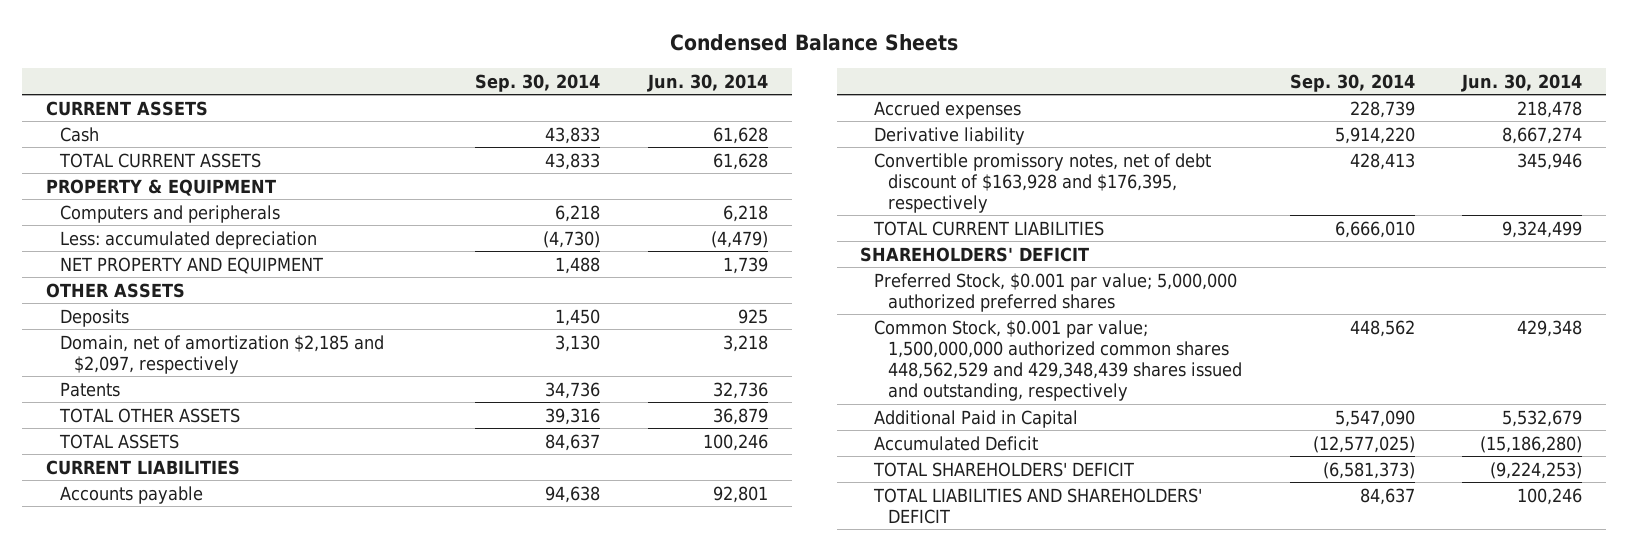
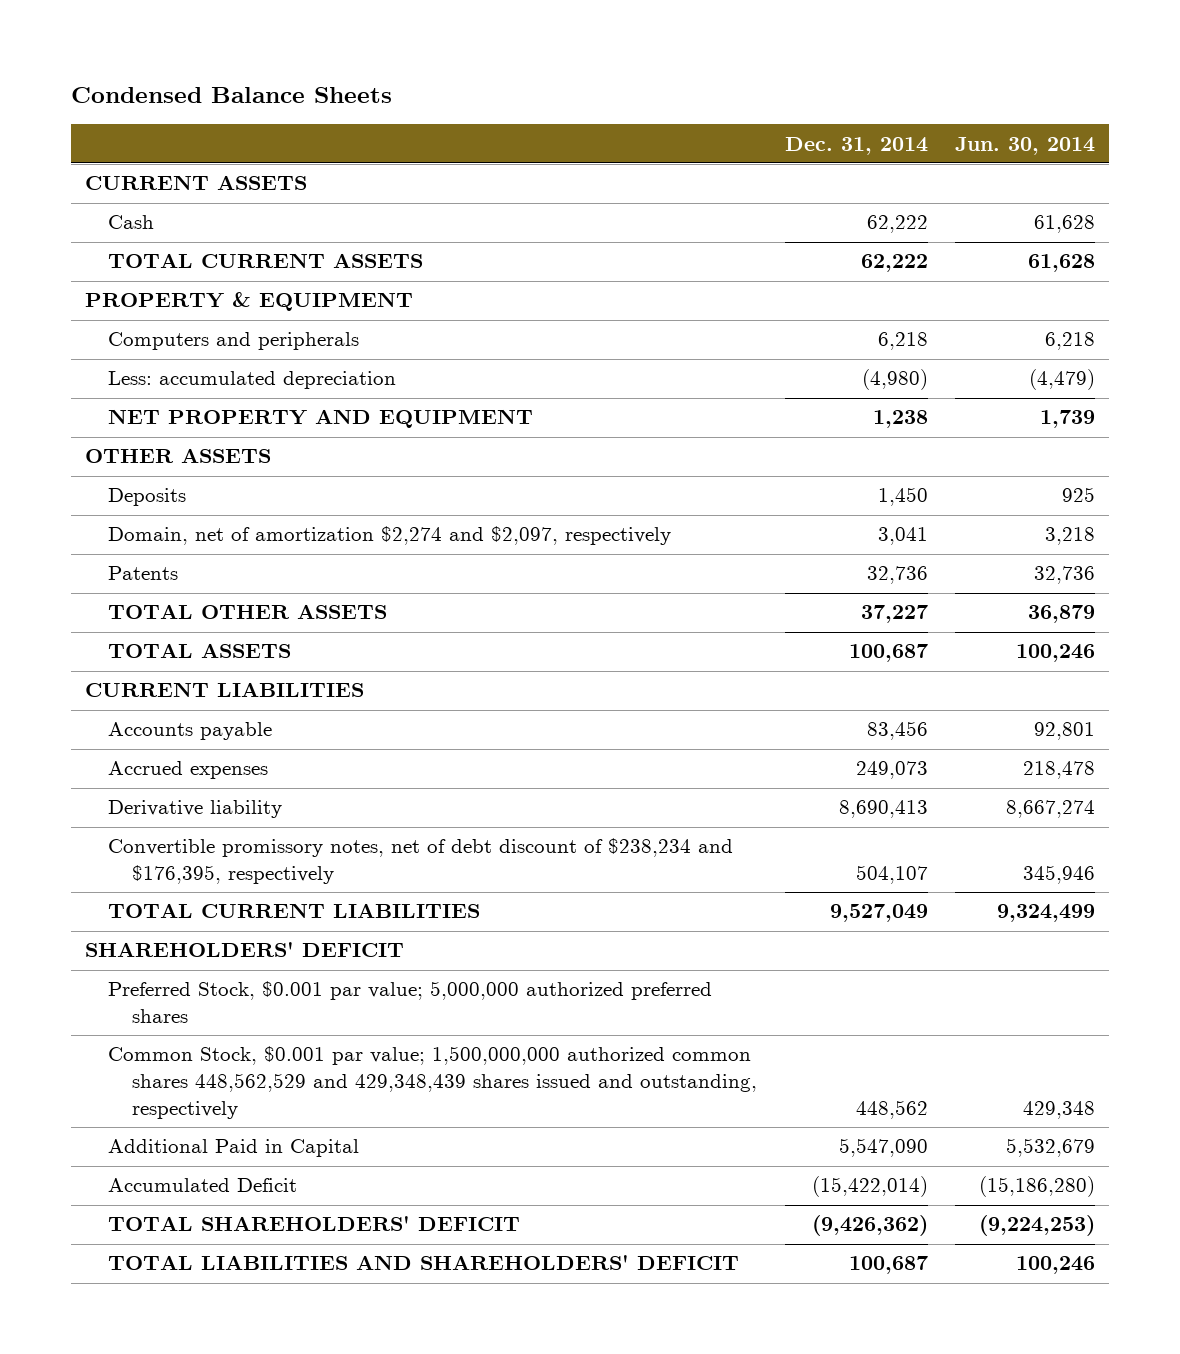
[475,73,601,92] Sep. 30, 2014 -> none
none -> [784,136,928,155] Dec. 31, 2014
[60,334,385,374] Domain, net of amortization $2,185 and $2,097, respectively -> [108,526,672,546] Domain, net of amortization $2,274 and $2,097, respectively
[874,152,1212,213] Convertible promissory notes, net of debt discount of $163,928 and $176,395, respectively -> [108,838,734,885] Convertible promissory notes, net of debt discount of $238,234 and $176,395, respectively

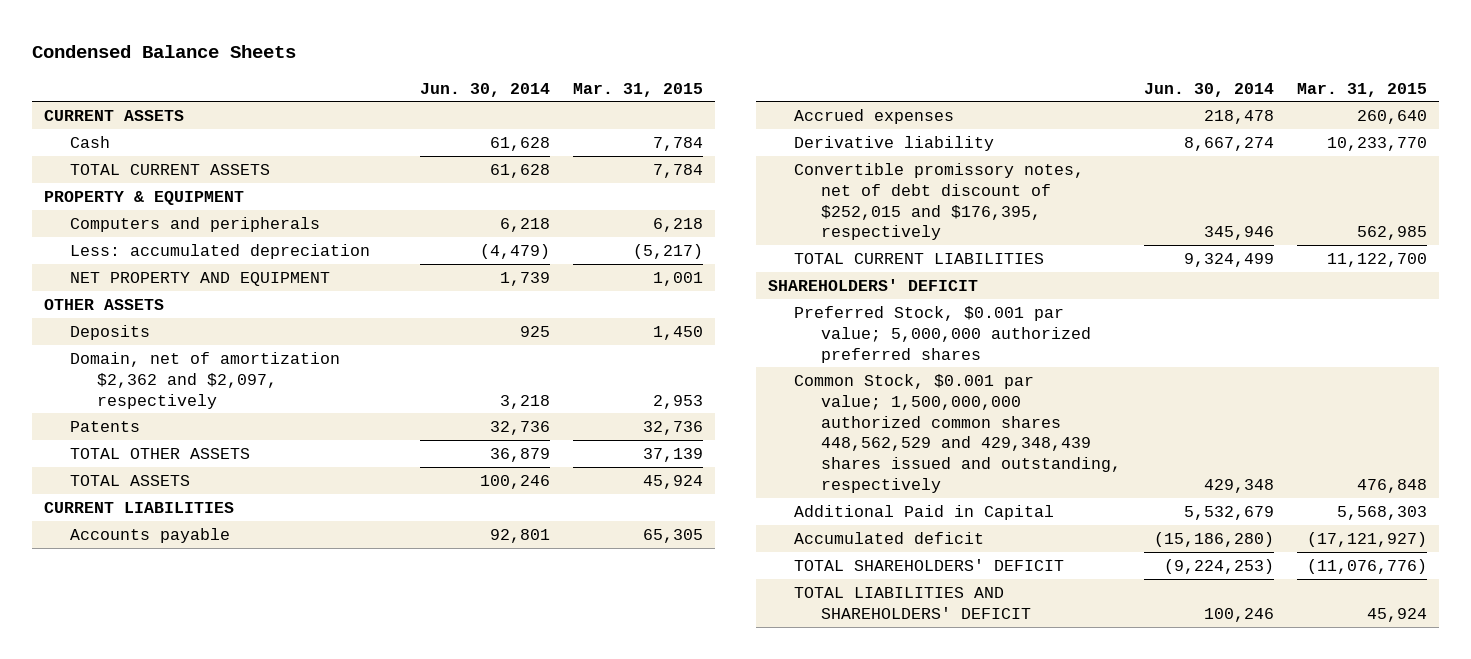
[784,136,928,155] Dec. 31, 2014 -> none
none -> [573,82,704,97] Mar. 31, 2015
[108,526,672,546] Domain, net of amortization $2,274 and $2,097, respectively -> [70,351,341,409] Domain, net of amortization $2,362 and $2,097, respectively
[108,838,734,885] Convertible promissory notes, net of debt discount of $238,234 and $176,395, respectively -> [794,162,1085,241] Convertible promissory notes, net of debt discount of $252,015 and $176,395, respectively
[108,1178,298,1193] Accumulated Deficit -> [794,531,985,544] Accumulated deficit

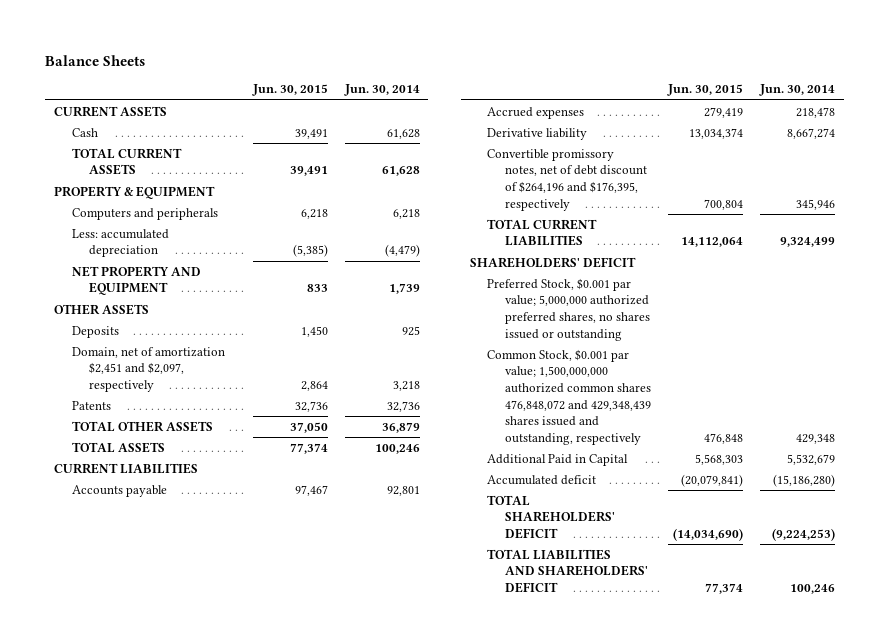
[32,45,297,59] Condensed Balance Sheets -> [45,54,146,66] Balance Sheets
[573,82,704,97] Mar. 31, 2015 -> none
none -> [251,84,328,97] Jun. 30, 2015
[70,351,341,409] Domain, net of amortization $2,362 and $2,097, respectively -> [71,346,225,393] Domain, net of amortization $2,451 and $2,097, respectively
[794,162,1085,241] Convertible promissory notes, net of debt discount of $252,015 and $176,395, respectively -> [487,148,648,211] Convertible promissory notes, net of debt discount of $264,196 and $176,395, respectively
[794,305,1091,363] Preferred Stock, $0.001 par value; 5,000,000 authorized preferred shares -> [487,277,651,341] Preferred Stock, $0.001 par value; 5,000,000 authorized preferred shares, no shares issued or outstanding
[794,373,1121,494] Common Stock, $0.001 par value; 1,500,000,000 authorized common shares 448,562,529 and 429,348,439 shares issued and outstanding, respectively -> [487,348,652,446] Common Stock, $0.001 par value; 1,500,000,000 authorized common shares 476,848,072 and 429,348,439 shares issued and outstanding, respectively

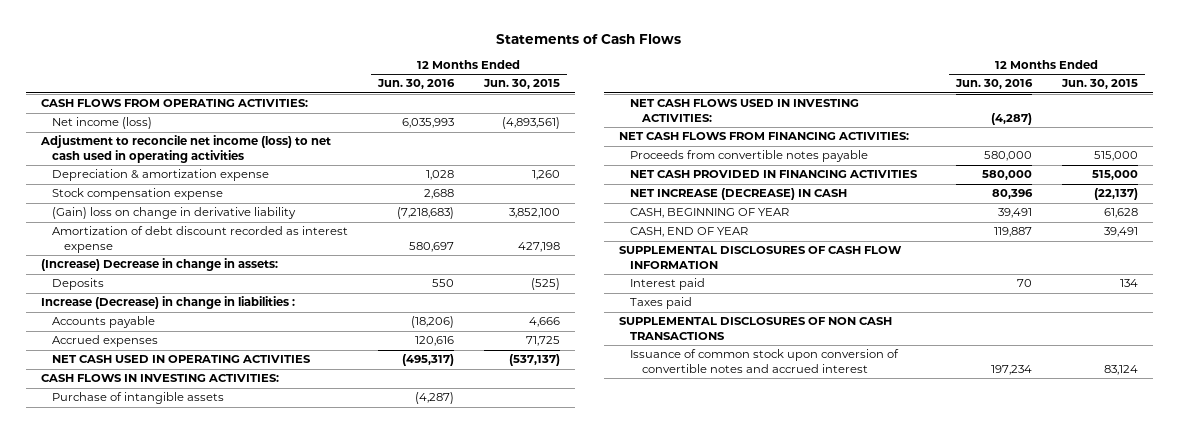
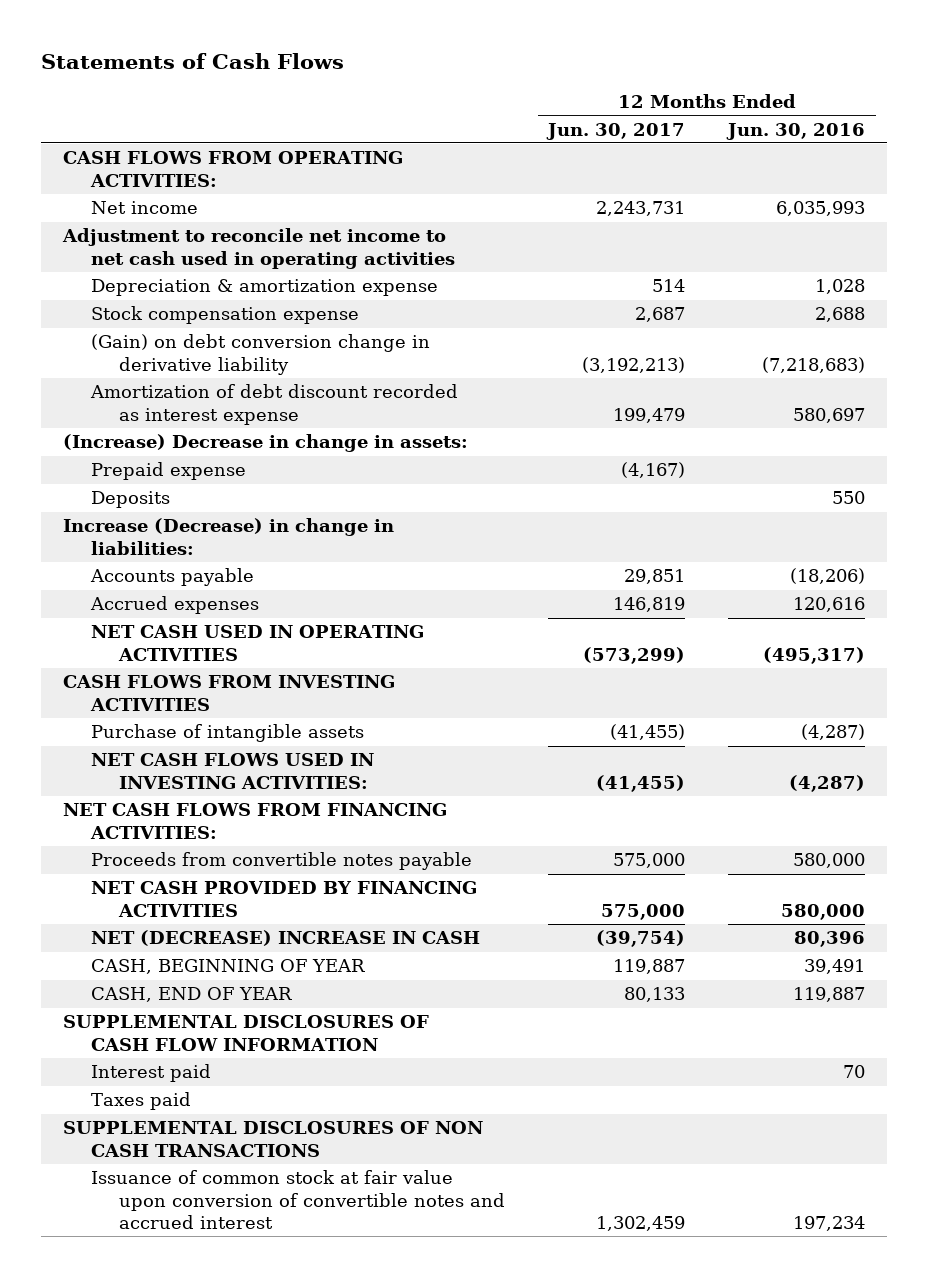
[482,79,560,90] Jun. 30, 2015 -> none
none -> [546,122,686,140] Jun. 30, 2017
[52,117,153,130] Net income (loss) -> [91,201,199,215] Net income
[39,135,331,163] Adjustment to reconcile net income (loss) to net cash used in operating activities -> [61,228,456,269] Adjustment to reconcile net income to net cash used in operating activities
[52,207,297,220] (Gain) loss on change in derivative liability -> [91,334,431,375] (Gain) on debt conversion change in derivative liability
none -> [91,462,247,481] Prepaid expense
[40,296,295,310] Increase (Decrease) in change in liabilities : -> [62,518,394,555] Increase (Decrease) in change in liabilities:
[40,374,279,383] CASH FLOWS IN INVESTING ACTIVITIES: -> [62,675,395,711] CASH FLOWS FROM INVESTING ACTIVITIES
[630,170,919,179] NET CASH PROVIDED IN FINANCING ACTIVITIES -> [91,881,478,917] NET CASH PROVIDED BY FINANCING ACTIVITIES
[630,188,848,201] NET INCREASE (DECREASE) IN CASH -> [91,930,481,947] NET (DECREASE) INCREASE IN CASH
[630,349,900,373] Issuance of common stock upon conversion of convertible notes and accrued interest -> [91,1170,506,1229] Issuance of common stock at fair value upon conversion of convertible notes and accrued interest

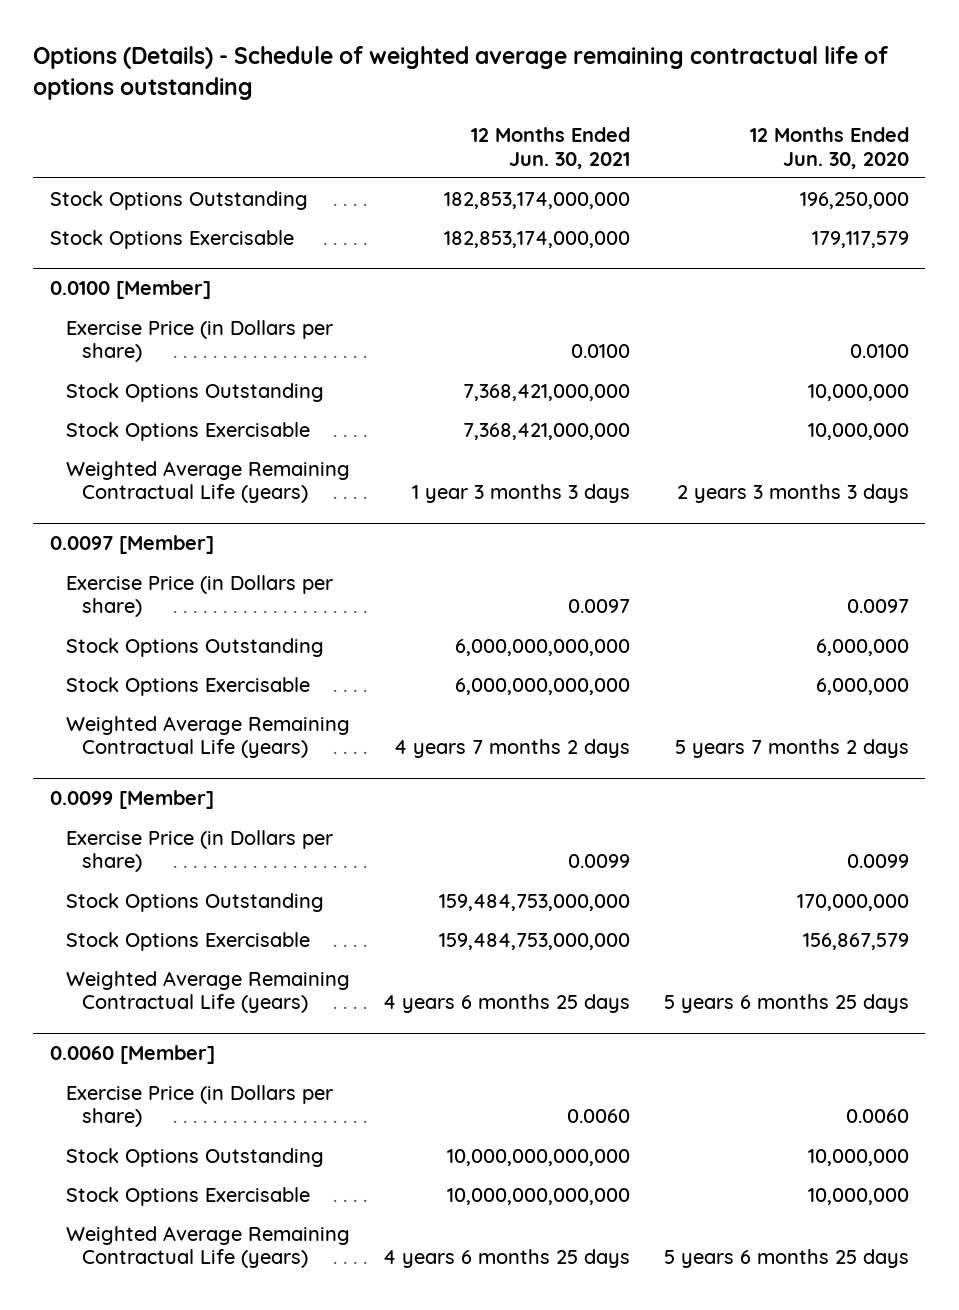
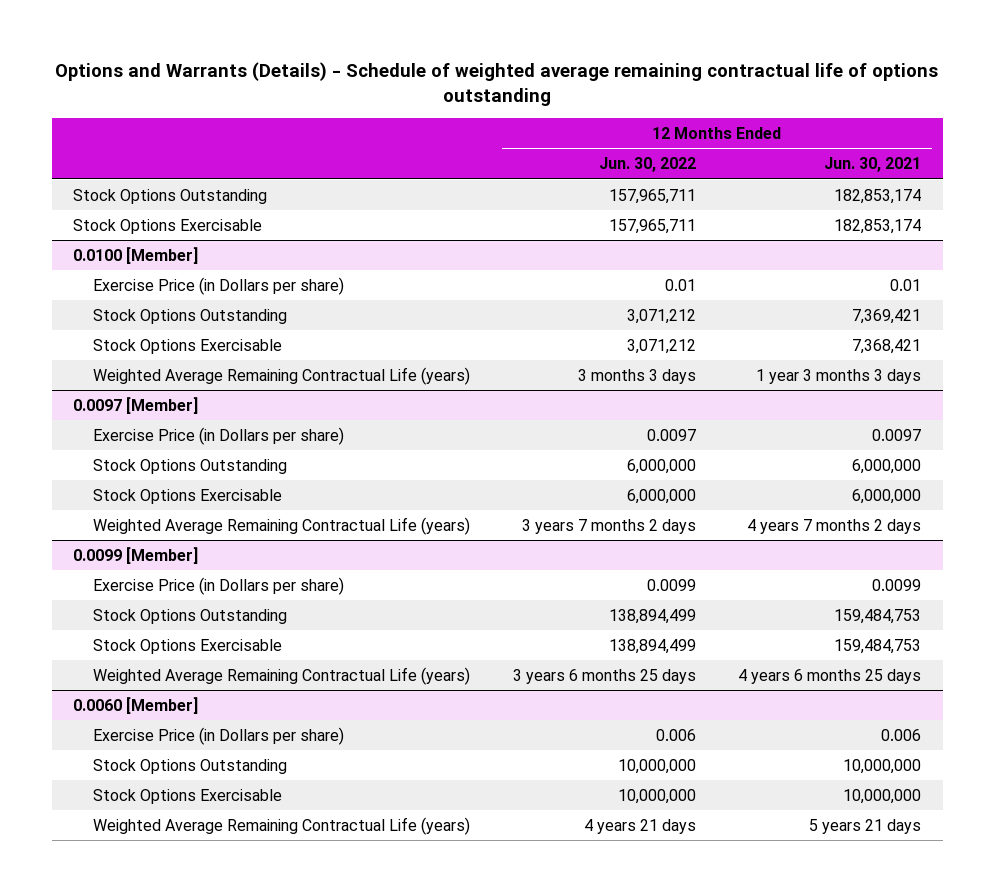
[33,46,889,101] Options (Details) - Schedule of weighted average remaining contractual life of options outstanding -> [55,61,939,106] Options and Warrants (Details) - Schedule of weighted average remaining contractual life of options outstanding
[749,126,909,169] 12 Months Ended Jun. 30, 2020 -> none
none -> [598,157,696,173] Jun. 30, 2022
[444,191,631,209] 182,853,174,000,000 -> [834,188,922,204] 182,853,174
[444,230,631,248] 182,853,174,000,000 -> [834,218,922,234] 182,853,174
[571,344,631,359] 0.0100 -> [890,278,922,291] 0.01
[463,383,631,401] 7,368,421,000,000 -> [852,308,922,324] 7,369,421
[463,422,631,440] 7,368,421,000,000 -> [852,338,922,354] 7,368,421
[455,638,631,656] 6,000,000,000,000 -> [852,458,922,474] 6,000,000
[455,677,631,695] 6,000,000,000,000 -> [852,488,922,504] 6,000,000
[439,893,631,911] 159,484,753,000,000 -> [834,608,922,624] 159,484,753
[439,932,631,950] 159,484,753,000,000 -> [834,638,922,654] 159,484,753
[567,1109,631,1124] 0.0060 -> [881,728,922,741] 0.006
[447,1148,631,1166] 10,000,000,000,000 -> [843,758,922,774] 10,000,000
[447,1187,631,1205] 10,000,000,000,000 -> [843,788,922,804] 10,000,000
[383,1249,631,1269] 4 years 6 months 25 days -> [809,818,922,834] 5 years 21 days

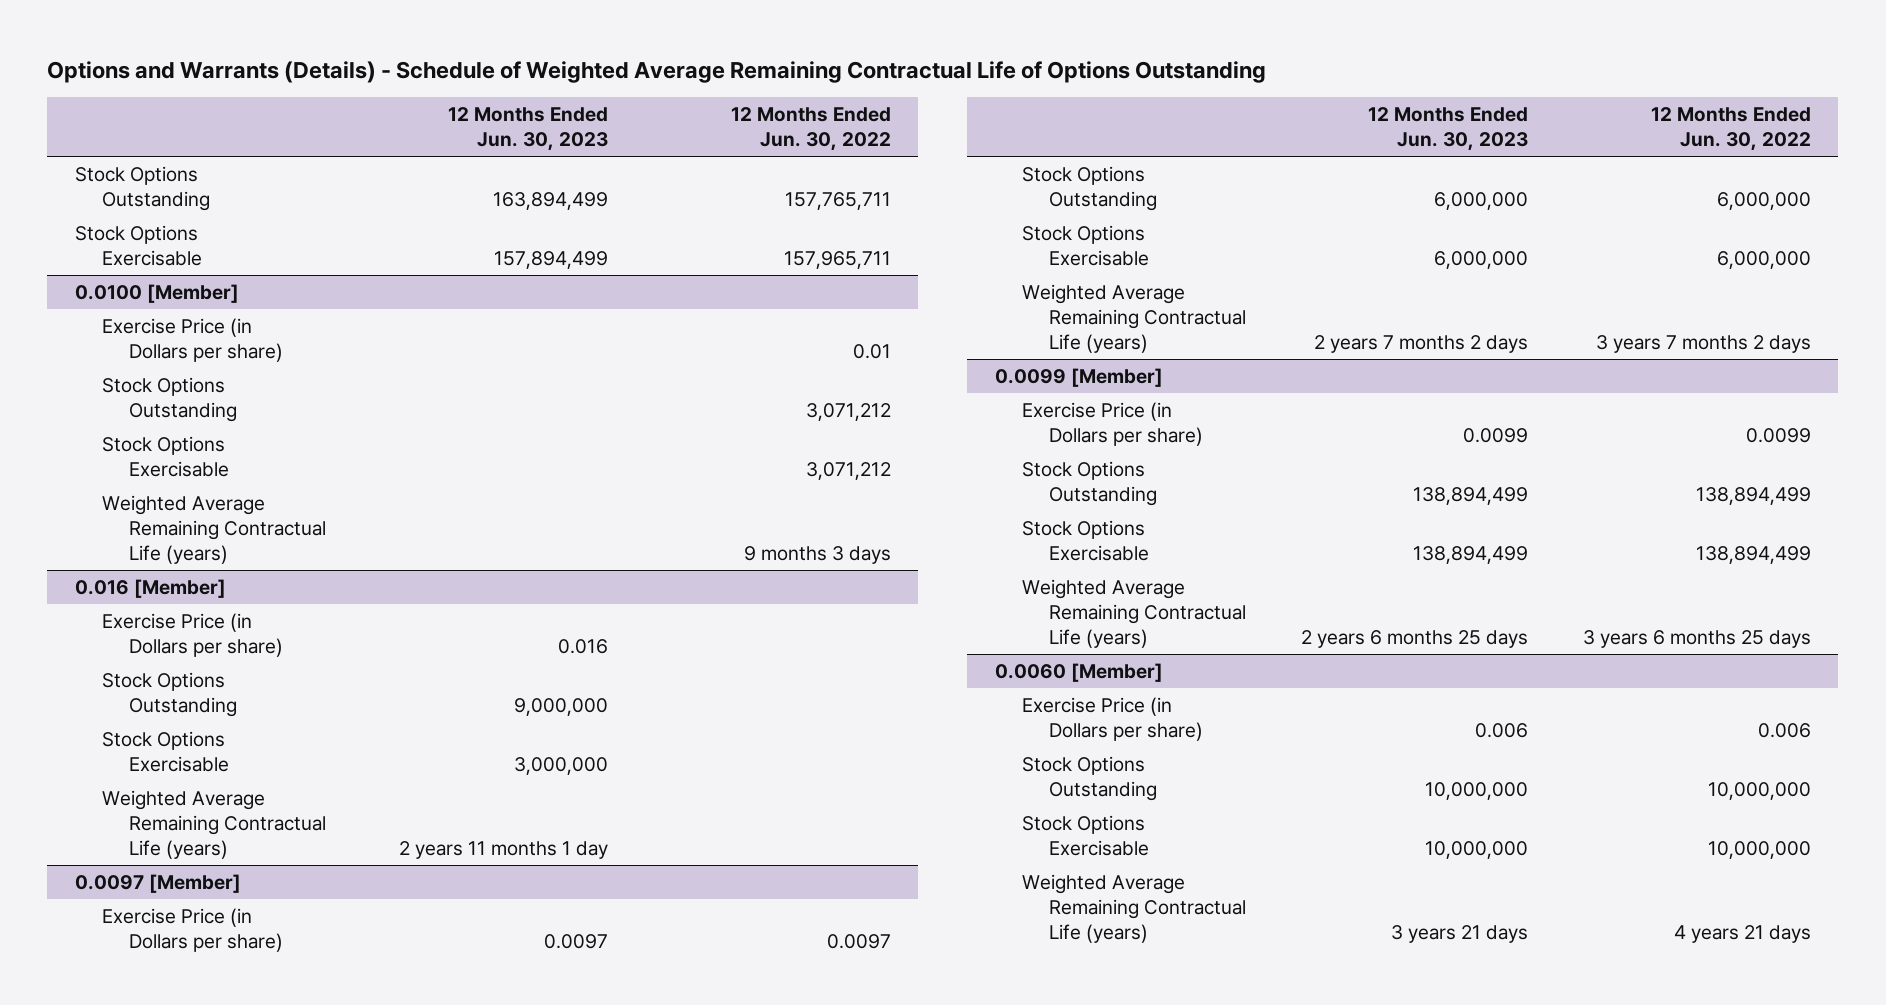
[55,61,939,106] Options and Warrants (Details) - Schedule of weighted average remaining contractual life of options outstanding -> [47,60,1267,83] Options and Warrants (Details) - Schedule of Weighted Average Remaining Contractual Life of Options Outstanding
[824,157,922,173] Jun. 30, 2021 -> none
none -> [448,106,609,152] 12 Months Ended Jun. 30, 2023
[608,188,696,204] 157,965,711 -> [784,191,891,210] 157,765,711
[577,368,696,384] 3 months 3 days -> [743,546,891,565] 9 months 3 days
none -> [74,578,226,598] 0.016 [Member]
none -> [101,612,284,657] Exercise Price (in Dollars per share)
none -> [101,671,238,717] Stock Options Outstanding
none -> [101,730,230,772] Stock Options Exercisable
none -> [101,789,327,860] Weighted Average Remaining Contractual Life (years)

